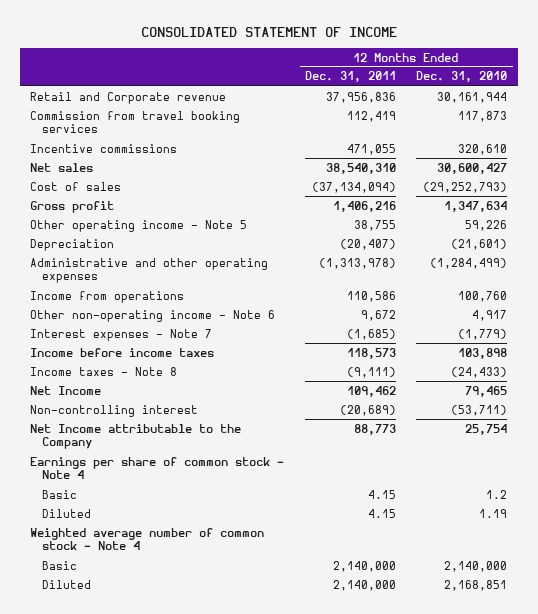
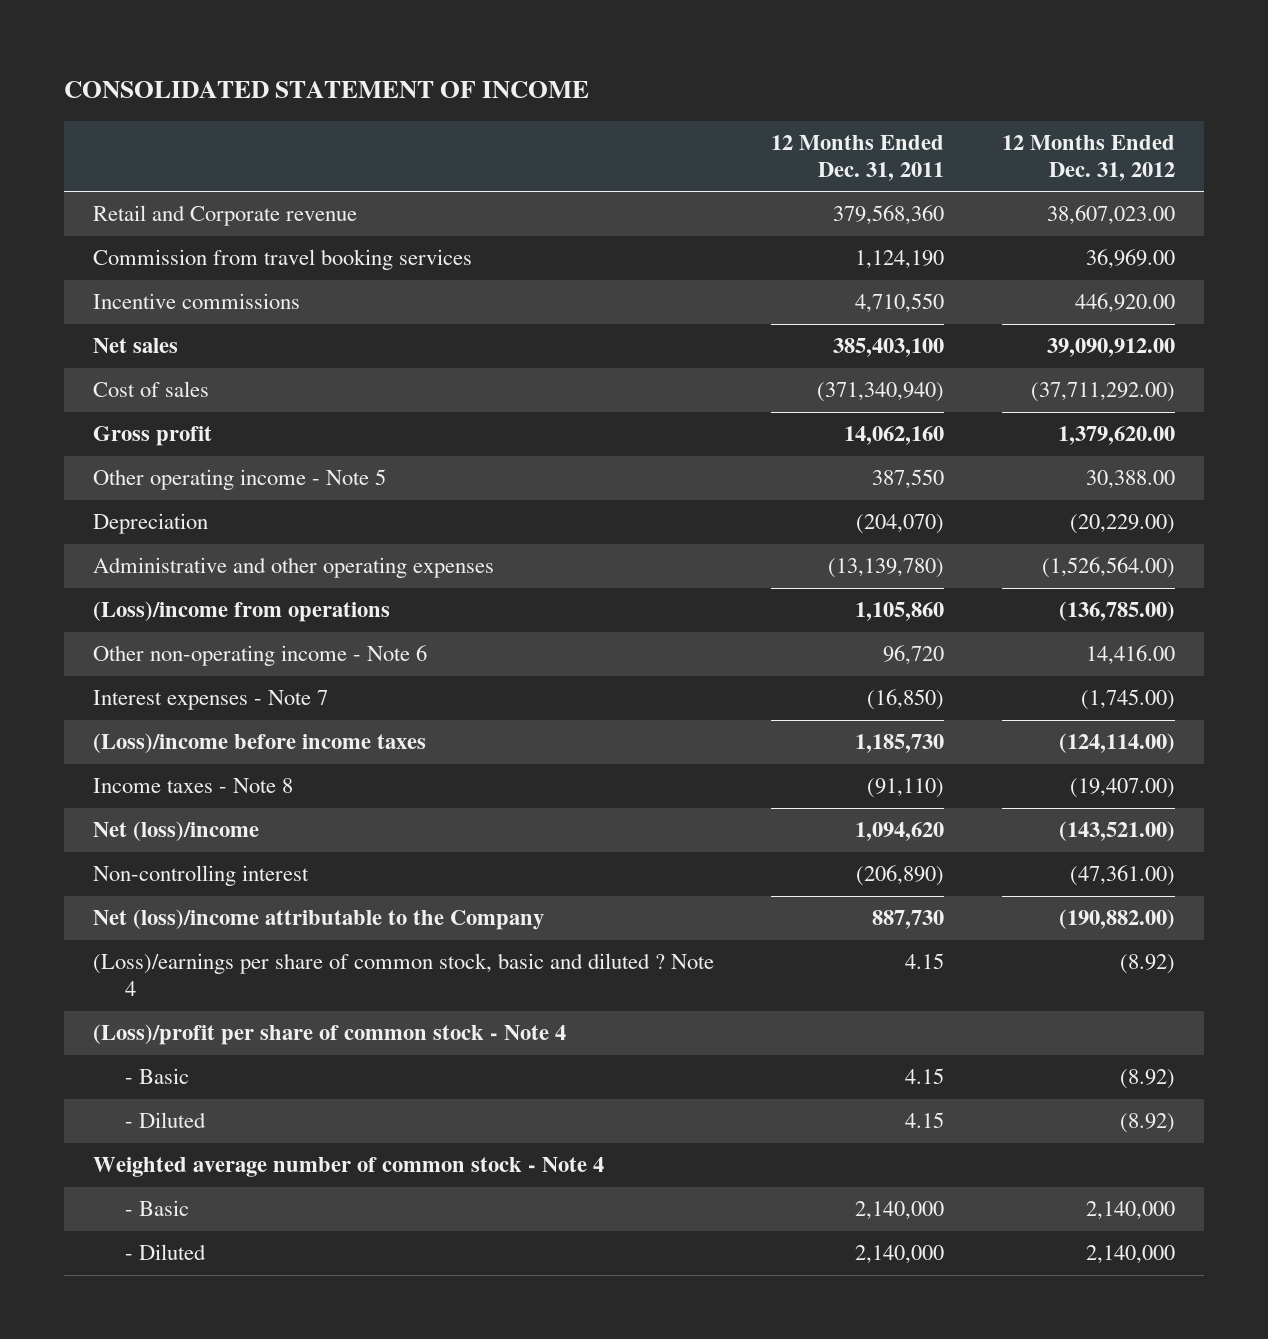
[416,71,508,83] Dec. 31, 2010 -> none
none -> [1001,135,1175,181] 12 Months Ended Dec. 31, 2012
[325,91,396,103] 37,956,836 -> [833,205,945,226] 379,568,360
[346,110,396,122] 112,419 -> [855,250,945,270] 1,124,190
[346,143,396,155] 471,055 -> [855,293,945,314] 4,710,550
[325,162,396,174] 38,540,310 -> [833,338,945,358] 385,403,100
[311,181,396,193] (37,134,094) -> [817,382,945,403] (371,340,940)
[332,200,396,212] 1,406,216 -> [844,426,945,446] 14,062,160
[353,219,396,231] 38,755 -> [872,469,945,490] 387,550
[339,238,396,250] (20,407) -> [856,514,945,535] (204,070)
[318,257,396,269] (1,313,978) -> [828,558,945,579] (13,139,780)
[30,290,185,303] Income from operations -> [92,601,390,623] (Loss)/income from operations
[346,290,396,302] 110,586 -> [855,602,945,622] 1,105,860
[360,309,396,321] 9,672 -> [883,645,945,666] 96,720
[346,328,396,340] (1,685) -> [867,689,945,711] (16,850)
[30,347,215,357] Income before income taxes -> [92,733,426,754] (Loss)/income before income taxes
[346,347,396,359] 118,573 -> [855,734,945,754] 1,185,730
[346,366,396,378] (9,111) -> [867,778,945,799] (91,110)
[30,385,102,395] Net Income -> [92,821,259,842] Net (loss)/income
[346,385,396,397] 109,462 -> [855,822,945,842] 1,094,620
[339,404,396,416] (20,689) -> [856,865,945,887] (206,890)
[30,423,242,450] Net Income attributable to the Company -> [92,909,544,931] Net (loss)/income attributable to the Company
[353,423,396,435] 88,773 -> [872,910,945,930] 887,730
none -> [92,953,714,997] (Loss)/earnings per share of common stock, basic and diluted ? Note 4
[30,456,285,480] Earnings per share of common stock - Note 4 -> [92,1024,566,1046] (Loss)/profit per share of common stock - Note 4
[42,489,78,499] Basic -> [124,1068,189,1085] - Basic
[42,508,92,518] Diluted -> [124,1112,206,1129] - Diluted
[42,560,78,570] Basic -> [124,1200,189,1217] - Basic
[42,579,92,589] Diluted -> [124,1244,206,1261] - Diluted

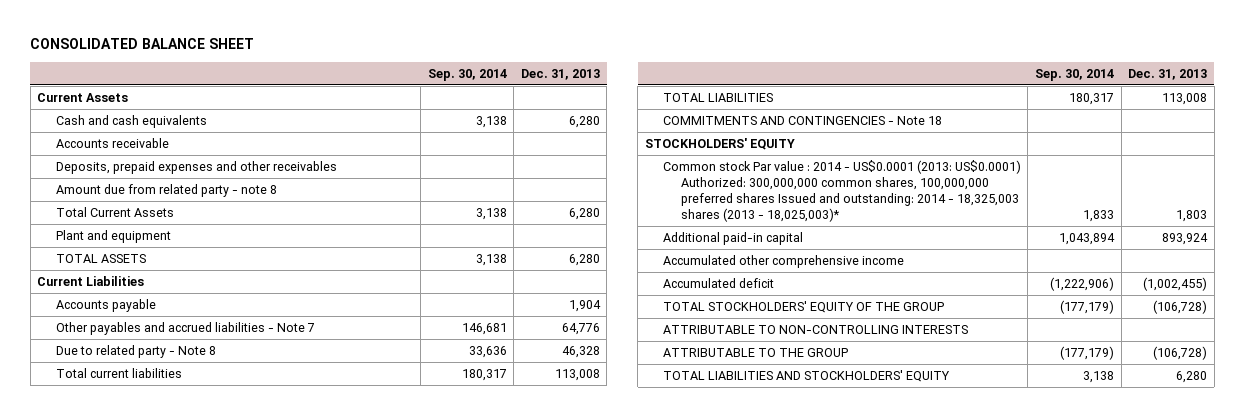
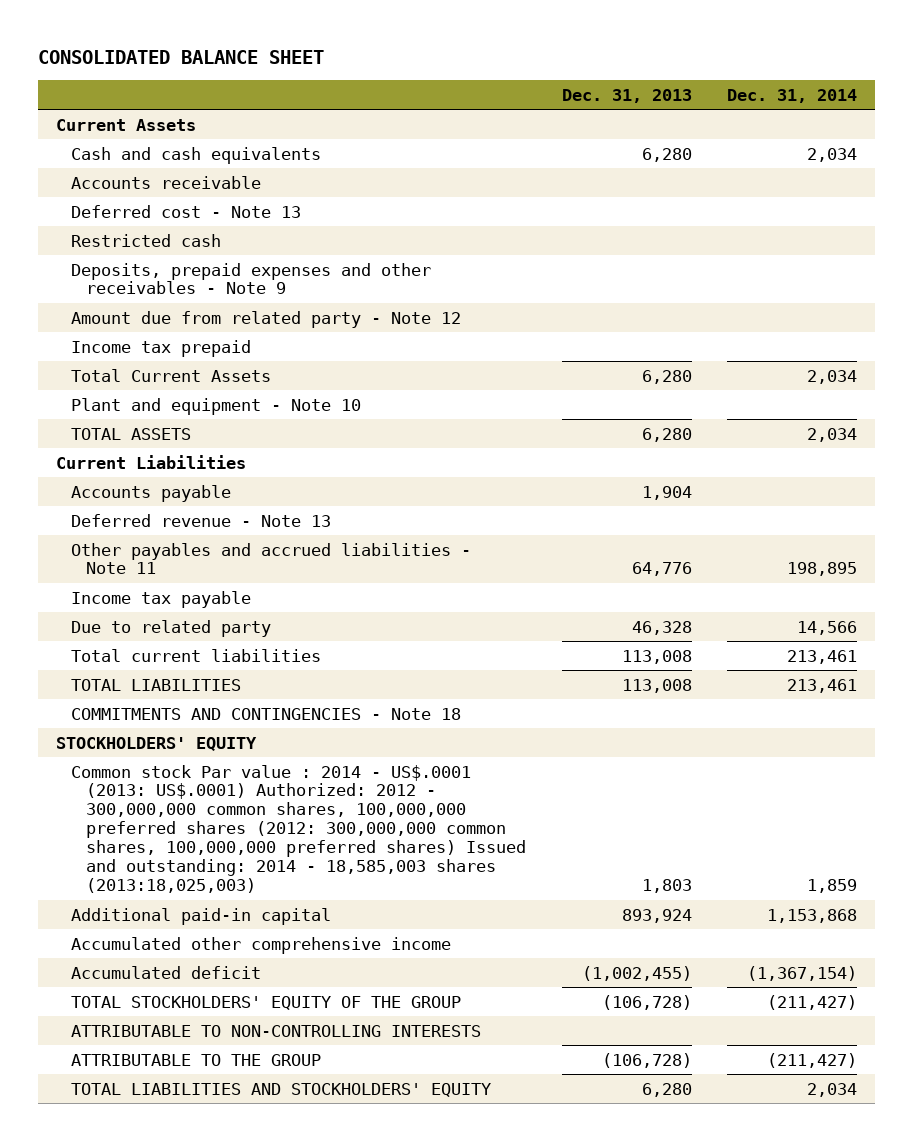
[427,68,507,81] Sep. 30, 2014 -> none
none -> [727,88,858,103] Dec. 31, 2014
none -> [71,204,302,218] Deferred cost - Note 13
none -> [71,233,222,247] Restricted cash
[55,160,337,174] Deposits, prepaid expenses and other receivables -> [71,262,432,295] Deposits, prepaid expenses and other receivables - Note 9
[55,183,277,197] Amount due from related party - note 8 -> [71,310,462,328] Amount due from related party - Note 12
none -> [71,339,252,357] Income tax prepaid
[55,229,171,243] Plant and equipment -> [71,397,362,415] Plant and equipment - Note 10
none -> [71,513,332,527] Deferred revenue - Note 13
[55,321,315,335] Other payables and accrued liabilities - Note 7 -> [71,542,472,575] Other payables and accrued liabilities - Note 11
none -> [71,590,252,608] Income tax payable
[55,344,216,358] Due to related party - Note 8 -> [71,619,272,637] Due to related party
[662,159,1021,222] Common stock Par value : 2014 - US$0.0001 (2013: US$0.0001) Authorized: 300,000,000 common shares, 100,000,000 preferred shares Issued and outstanding: 2014 - 18,325,003 shares (2013 - 18,025,003)* -> [71,764,526,894] Common stock Par value : 2014 - US$.0001 (2013: US$.0001) Authorized: 2012 - 300,000,000 common shares, 100,000,000 preferred shares (2012: 300,000,000 common shares, 100,000,000 preferred shares) Issued and outstanding: 2014 - 18,585,003 shares (2013:18,025,003)

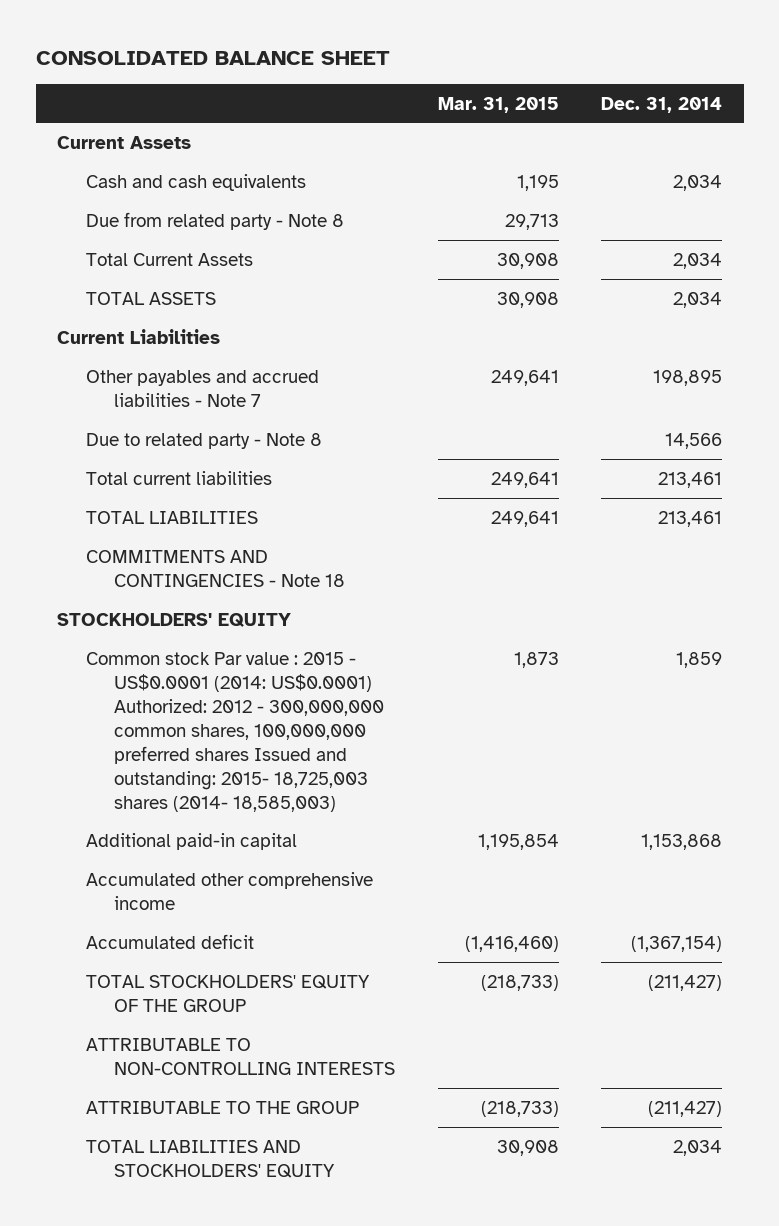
[561,88,692,103] Dec. 31, 2013 -> none
none -> [437,96,559,113] Mar. 31, 2015
[71,175,262,189] Accounts receivable -> none
[71,204,302,218] Deferred cost - Note 13 -> none
[71,233,222,247] Restricted cash -> none
[71,262,432,295] Deposits, prepaid expenses and other receivables - Note 9 -> none
[71,339,252,357] Income tax prepaid -> none
[71,310,462,328] Amount due from related party - Note 12 -> [85,211,344,230] Due from related party - Note 8
[71,397,362,415] Plant and equipment - Note 10 -> none
[71,484,232,502] Accounts payable -> none
[71,513,332,527] Deferred revenue - Note 13 -> none
[71,590,252,608] Income tax payable -> none
[71,542,472,575] Other payables and accrued liabilities - Note 11 -> [85,369,319,407] Other payables and accrued liabilities - Note 7
[71,619,272,637] Due to related party -> [85,432,322,449] Due to related party - Note 8
[71,764,526,894] Common stock Par value : 2014 - US$.0001 (2013: US$.0001) Authorized: 2012 - 300,000,000 common shares, 100,000,000 preferred shares (2012: 300,000,000 common shares, 100,000,000 preferred shares) Issued and outstanding: 2014 - 18,585,003 shares (2013:18,025,003) -> [85,651,385,812] Common stock Par value : 2015 - US$0.0001 (2014: US$0.0001) Authorized: 2012 - 300,000,000 common shares, 100,000,000 preferred shares Issued and outstanding: 2015- 18,725,003 shares (2014- 18,585,003)

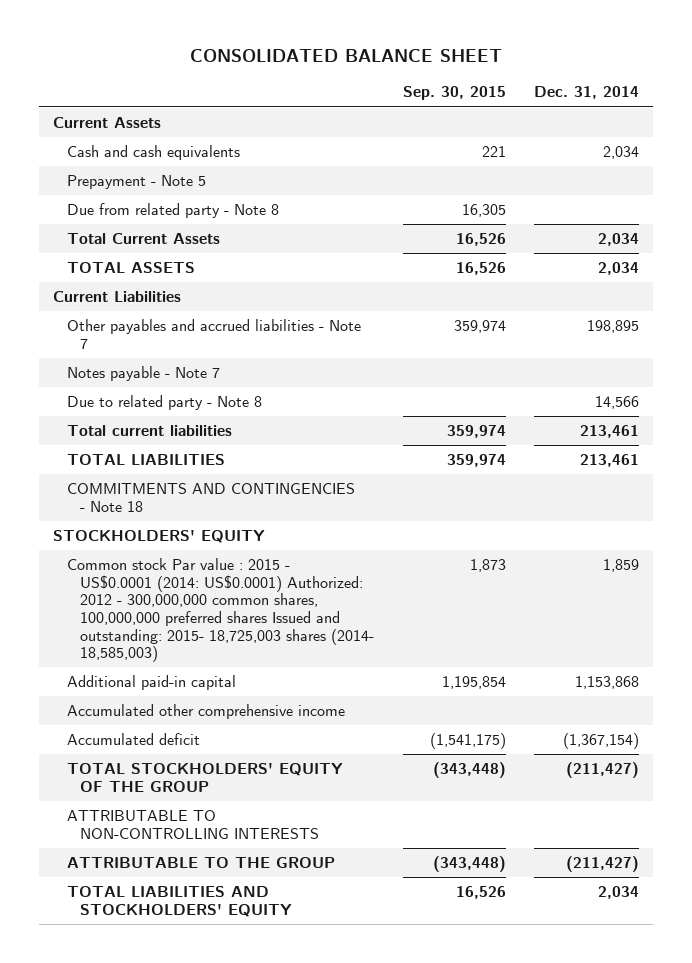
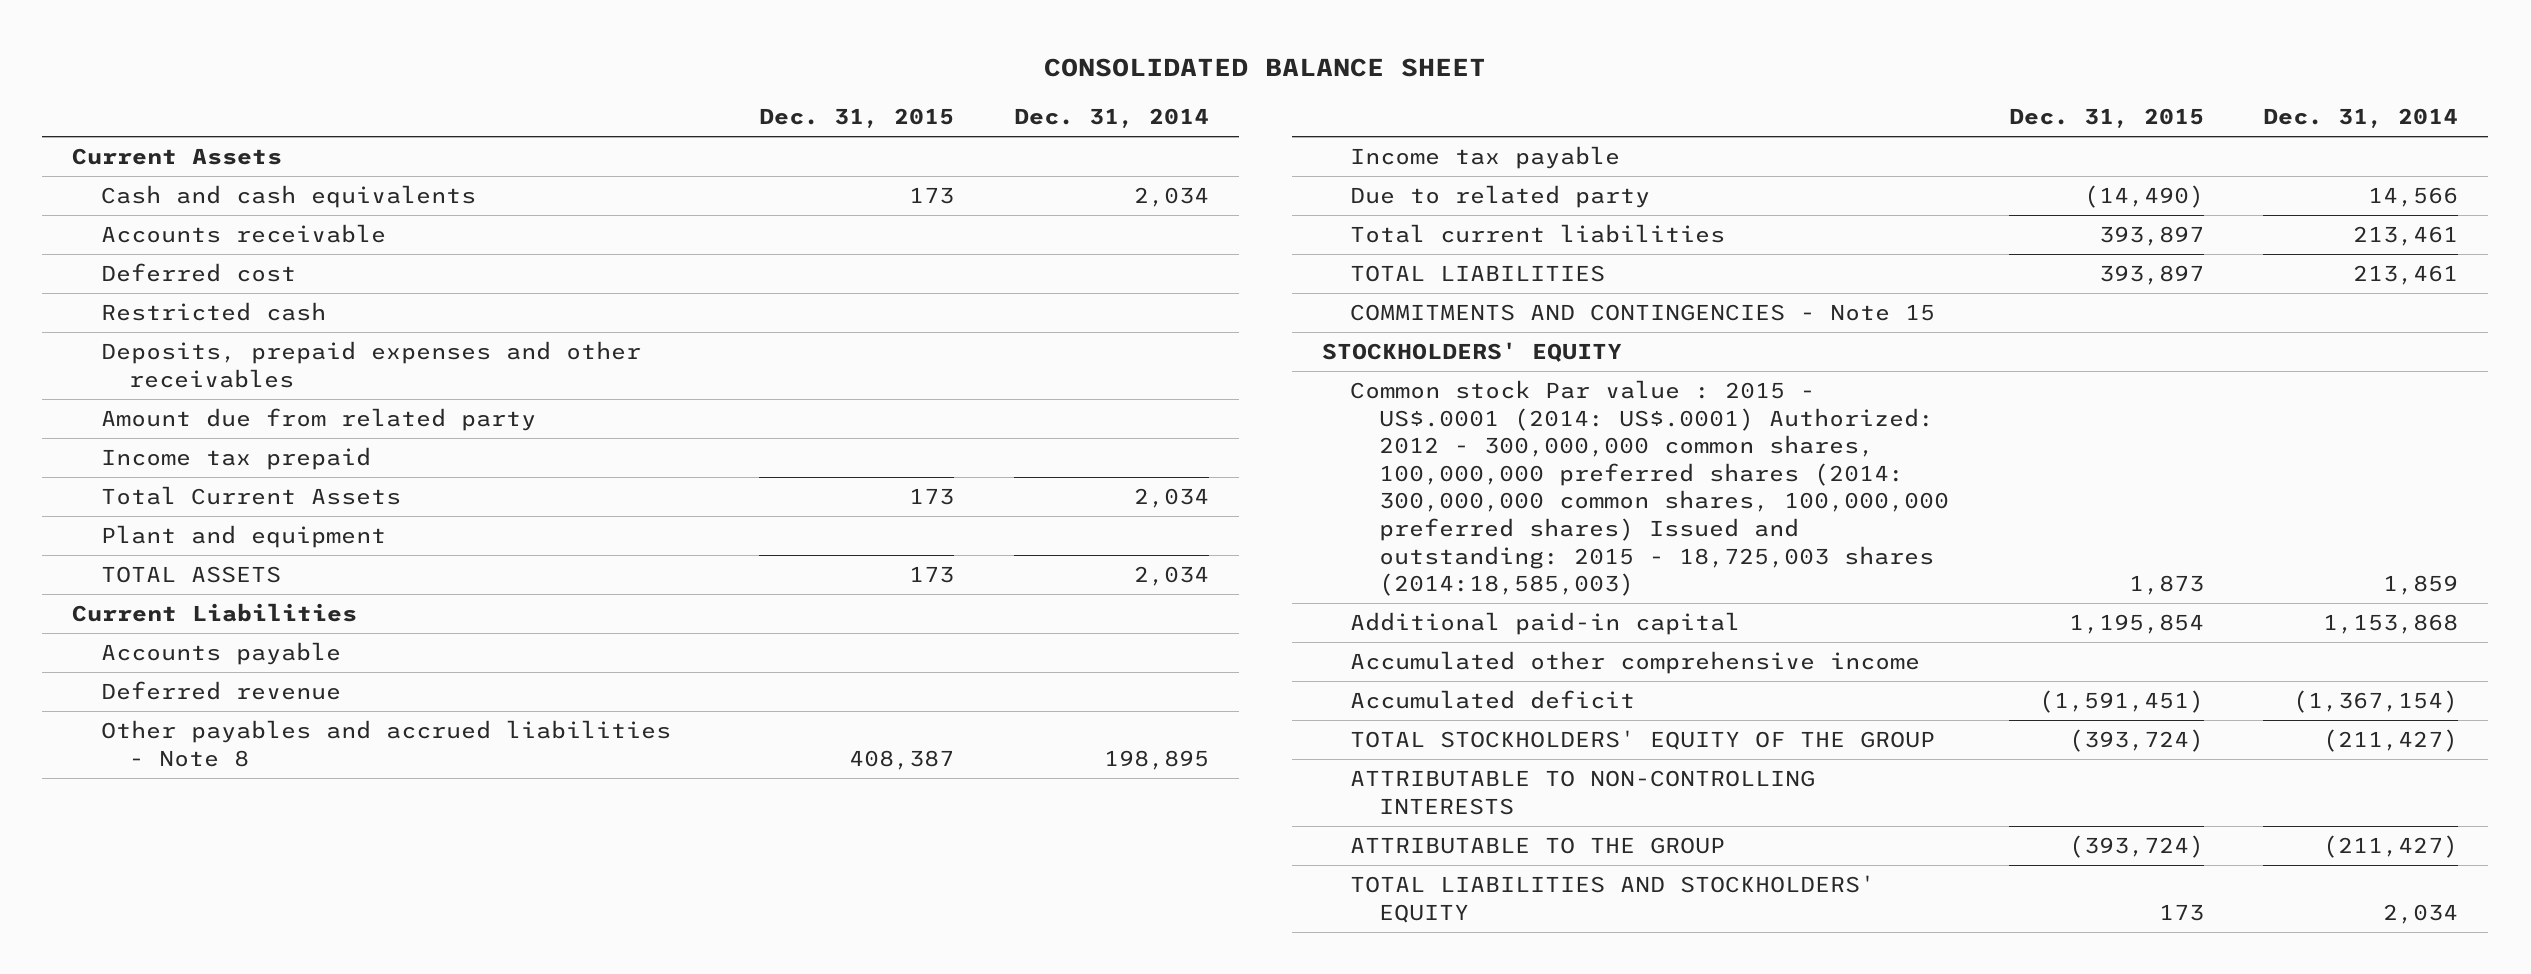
[402,86,506,101] Sep. 30, 2015 -> none
none -> [759,108,955,129] Dec. 31, 2015
[66,174,206,189] Prepayment - Note 5 -> none
none -> [100,224,386,244] Accounts receivable
none -> [100,263,296,283] Deferred cost
none -> [100,302,326,322] Restricted cash
none -> [100,341,641,388] Deposits, prepaid expenses and other receivables
[66,202,279,218] Due from related party - Note 8 -> [100,408,536,432] Amount due from related party
none -> [100,447,371,471] Income tax prepaid
none -> [100,525,386,549] Plant and equipment
[66,365,220,381] Notes payable - Note 7 -> none
none -> [100,642,341,666] Accounts payable
none -> [100,681,341,701] Deferred revenue
[66,318,361,349] Other payables and accrued liabilities - Note 7 -> [100,720,671,767] Other payables and accrued liabilities - Note 8
none -> [1350,146,1621,170] Income tax payable
[66,394,262,410] Due to related party - Note 8 -> [1350,185,1651,209] Due to related party
[66,482,355,512] COMMITMENTS AND CONTINGENCIES - Note 18 -> [1350,304,1936,322] COMMITMENTS AND CONTINGENCIES - Note 15
[66,557,375,663] Common stock Par value : 2015 - US$0.0001 (2014: US$0.0001) Authorized: 2012 - 300,000,000 common shares, 100,000,000 preferred shares Issued and outstanding: 2015- 18,725,003 shares (2014- 18,585,003) -> [1350,380,1950,597] Common stock Par value : 2015 - US$.0001 (2014: US$.0001) Authorized: 2012 - 300,000,000 common shares, 100,000,000 preferred shares (2014: 300,000,000 common shares, 100,000,000 preferred shares) Issued and outstanding: 2015 - 18,725,003 shares (2014:18,585,003)

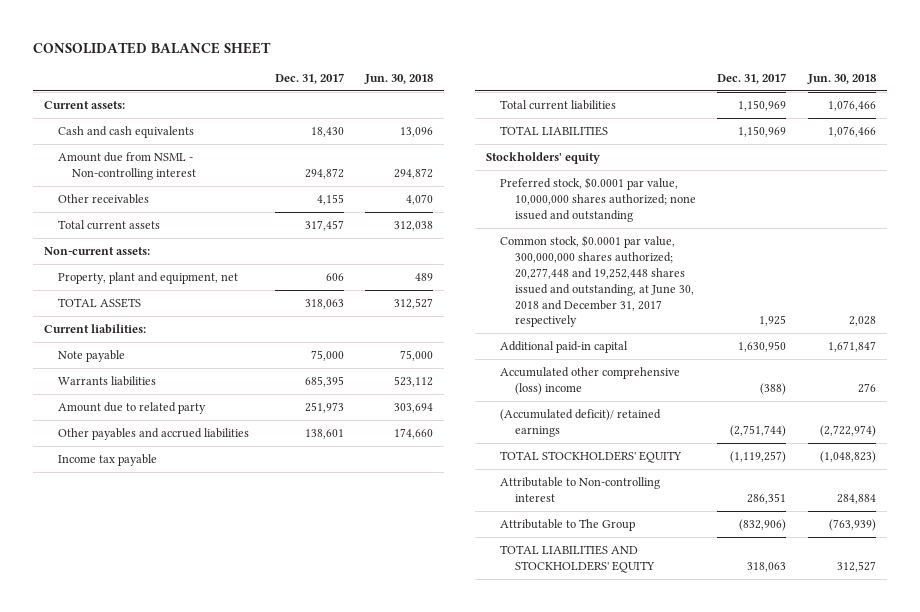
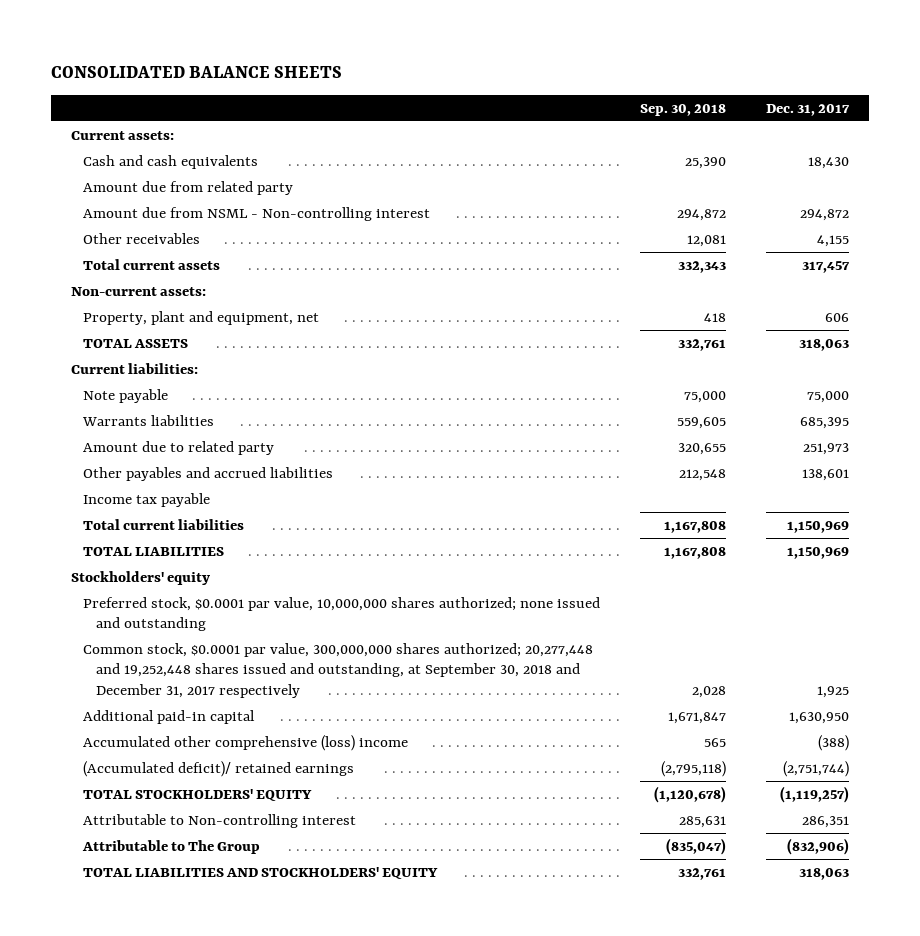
[33,41,272,54] CONSOLIDATED BALANCE SHEET -> [50,65,342,78] CONSOLIDATED BALANCE SHEETS
[364,74,434,85] Jun. 30, 2018 -> none
none -> [640,103,727,116] Sep. 30, 2018
none -> [83,180,294,195] Amount due from related party
[500,234,694,328] Common stock, $0.0001 par value, 300,000,000 shares authorized; 20,277,448 and 19,252,448 shares issued and outstanding, at June 30, 2018 and December 31, 2017 respectively -> [83,642,594,698] Common stock, $0.0001 par value, 300,000,000 shares authorized; 20,277,448 and 19,252,448 shares issued and outstanding, at September 30, 2018 and December 31, 2017 respectively

